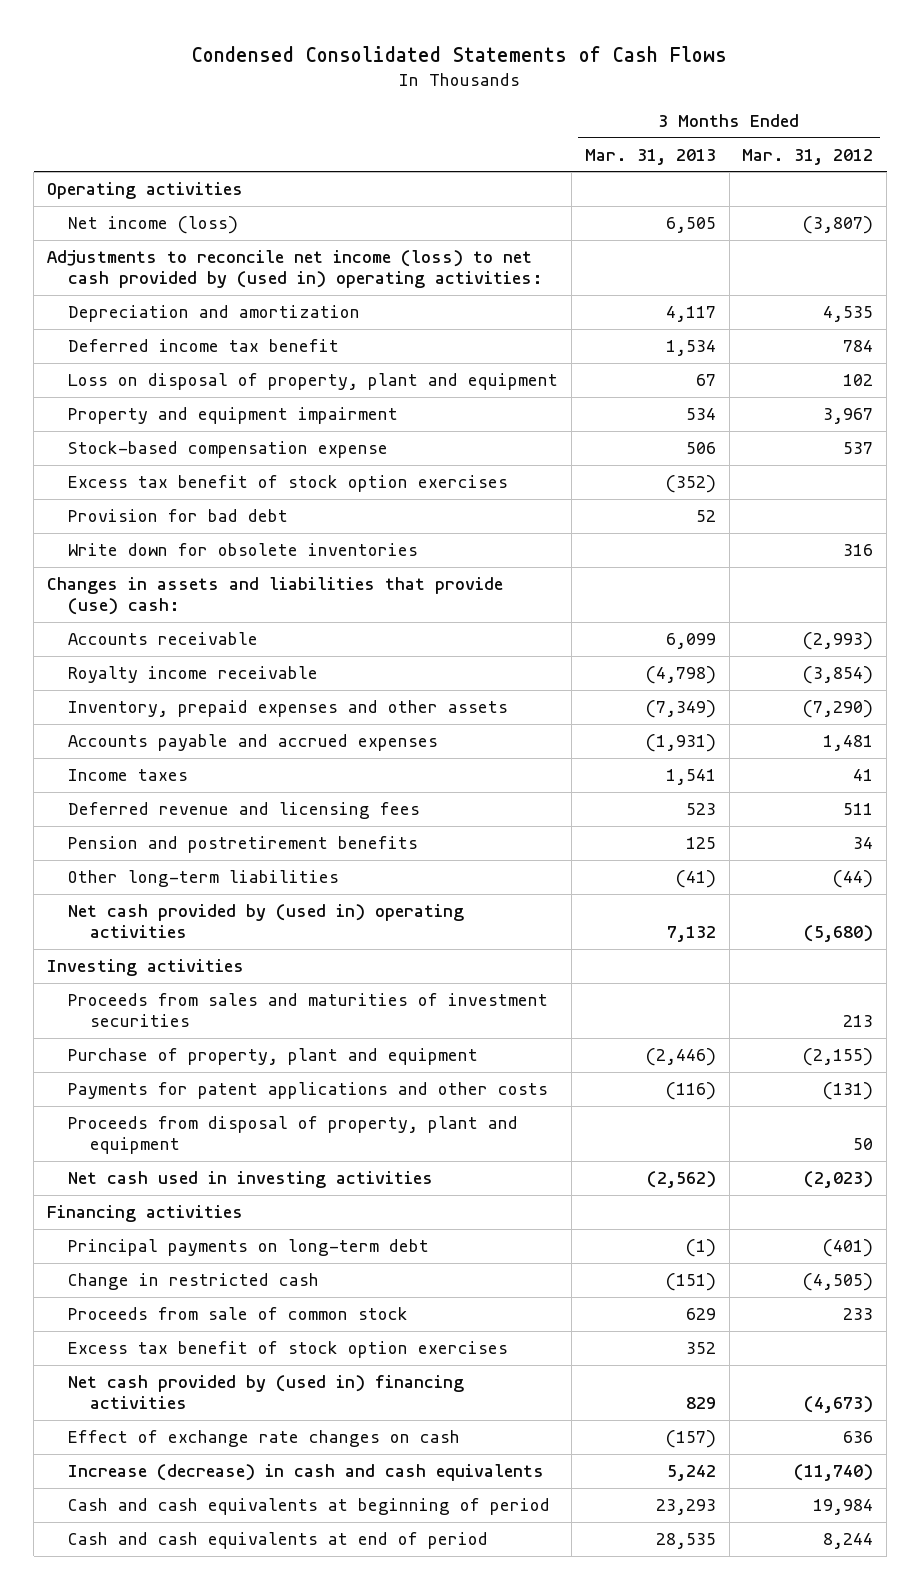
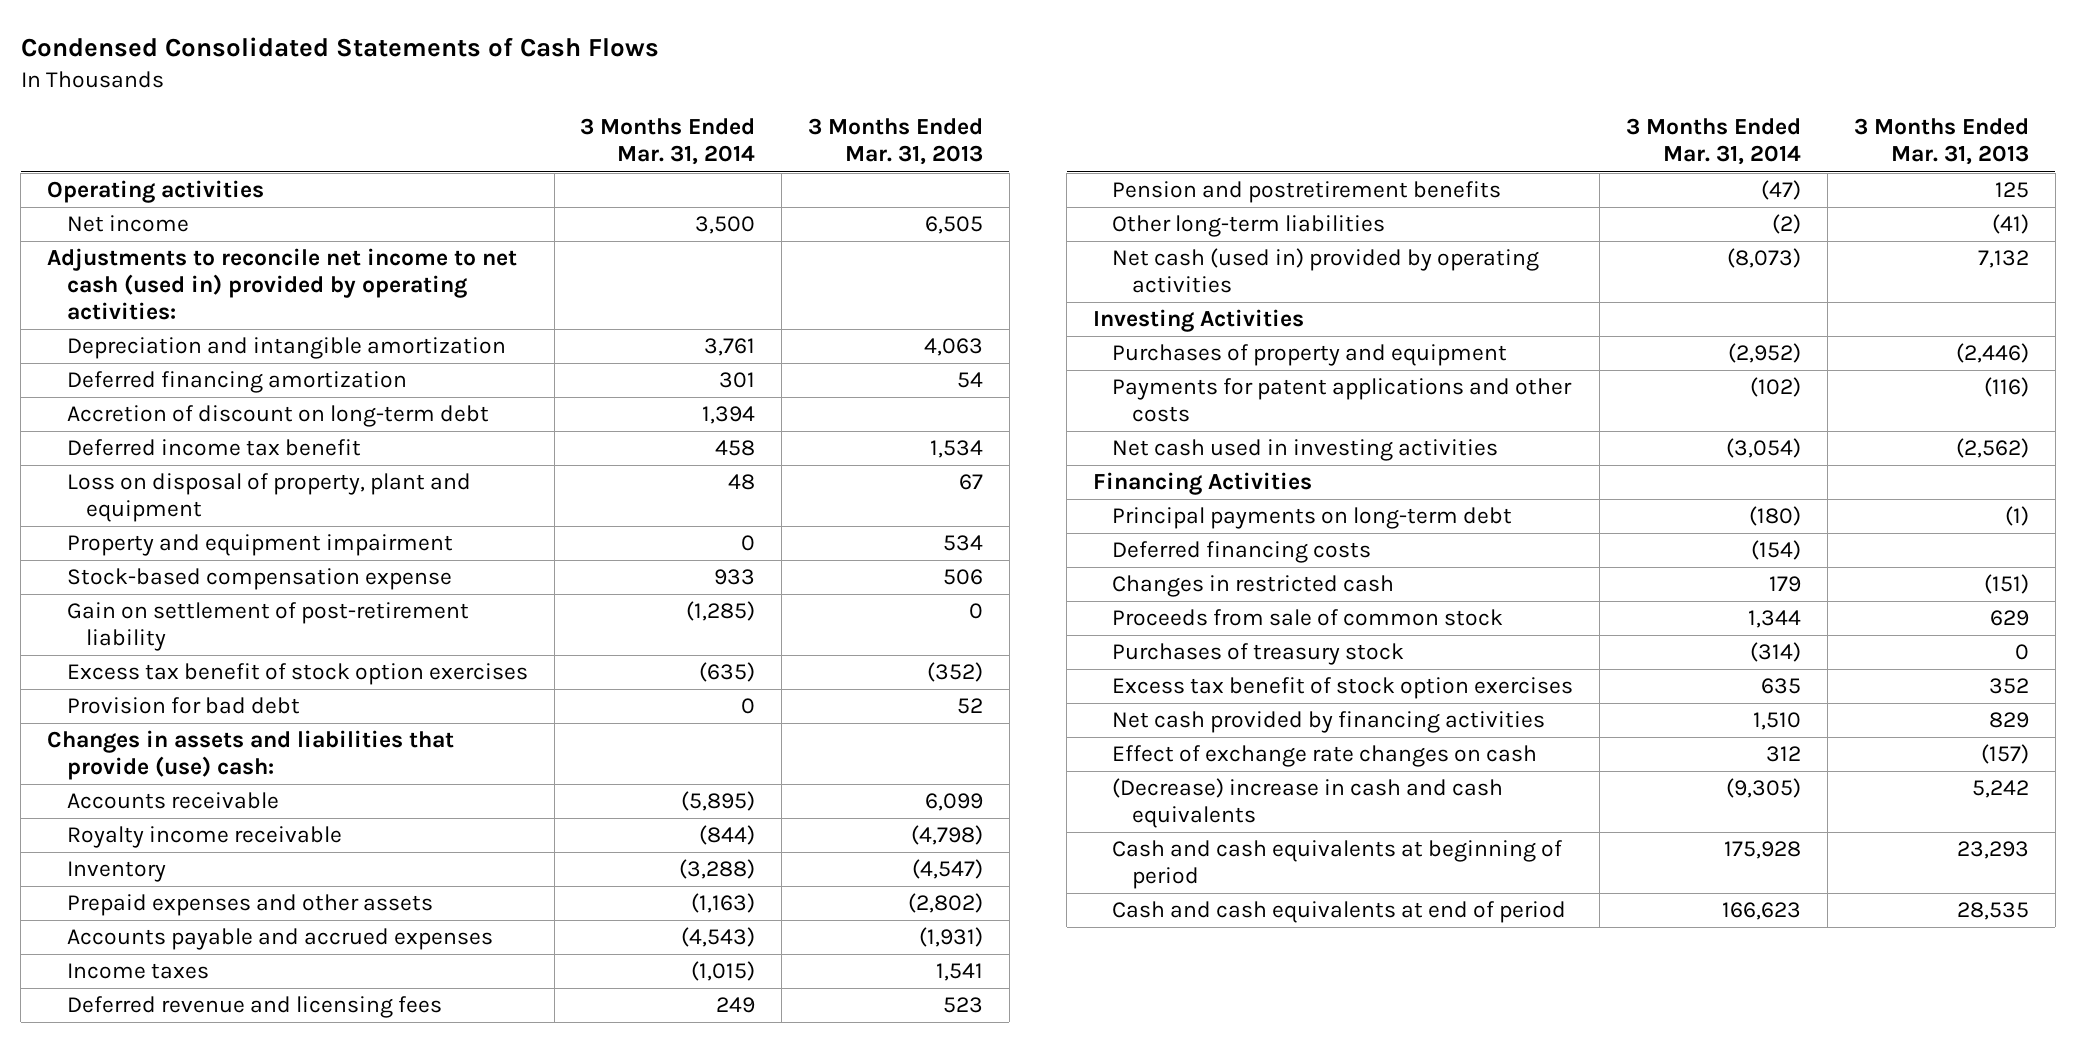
[742,148,874,165] Mar. 31, 2012 -> none
none -> [580,118,756,166] 3 Months Ended Mar. 31, 2014
[68,216,239,235] Net income (loss) -> [66,215,189,233] Net income
[47,250,544,289] Adjustments to reconcile net income (loss) to net cash provided by (used in) operating activities: -> [47,248,518,321] Adjustments to reconcile net income to net cash (used in) provided by operating activities:
[68,305,361,323] Depreciation and amortization -> [66,337,506,360] Depreciation and intangible amortization
[665,306,716,323] 4,117 -> [924,338,984,357] 4,063
none -> [66,371,407,394] Deferred financing amortization
none -> [66,405,489,428] Accretion of discount on long-term debt
none -> [66,602,469,652] Gain on settlement of post-retirement liability
[68,543,419,557] Write down for obsolete inventories -> none
none -> [66,861,166,883] Inventory
[68,700,509,718] Inventory, prepaid expenses and other assets -> [66,894,433,917] Prepaid expenses and other assets
[645,700,716,719] (7,349) -> [908,893,984,914] (2,802)
[68,993,549,1028] Proceeds from sales and maturities of investment securities -> none
[68,904,465,939] Net cash provided by (used in) operating activities -> [1112,248,1540,294] Net cash (used in) provided by operating activities
[47,959,245,977] Investing activities -> [1092,309,1304,333] Investing Activities
[68,1048,479,1066] Purchase of property, plant and equipment -> [1112,344,1508,367] Purchases of property and equipment
[68,1116,519,1155] Proceeds from disposal of property, plant and equipment -> none
[47,1205,244,1223] Financing activities -> [1092,472,1312,496] Financing Activities
none -> [1112,541,1372,564] Deferred financing costs
[68,1273,320,1291] Change in restricted cash -> [1112,575,1395,598] Changes in restricted cash
none -> [1112,643,1405,666] Purchases of treasury stock
[68,1375,465,1410] Net cash provided by (used in) financing activities -> [1112,711,1546,734] Net cash provided by financing activities
[68,1464,545,1482] Increase (decrease) in cash and cash equivalents -> [1112,778,1504,829] (Decrease) increase in cash and cash equivalents

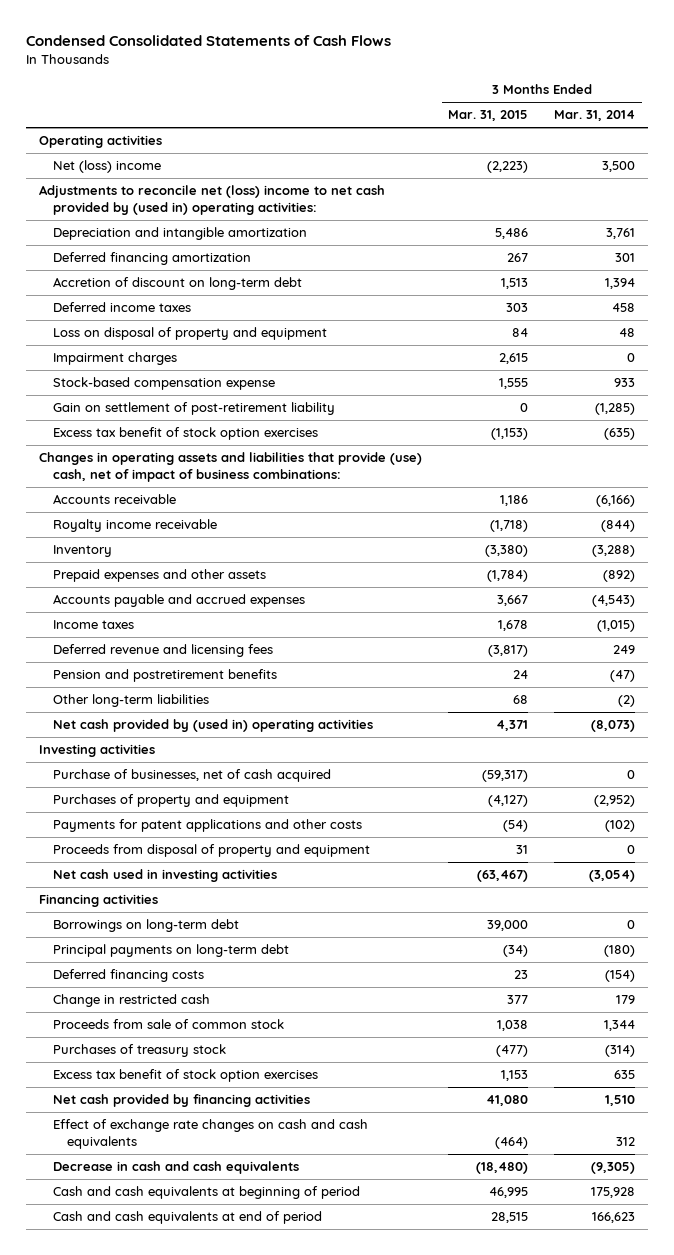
[808,118,984,166] 3 Months Ended Mar. 31, 2013 -> none
none -> [448,110,529,122] Mar. 31, 2015
[66,215,189,233] Net income -> [52,160,161,174] Net (loss) income
[47,248,518,321] Adjustments to reconcile net income to net cash (used in) provided by operating activities: -> [38,185,385,216] Adjustments to reconcile net (loss) income to net cash provided by (used in) operating activities:
[66,534,453,557] Property and equipment impairment -> none
[66,439,361,457] Deferred income tax benefit -> [52,302,191,313] Deferred income taxes
[66,473,471,523] Loss on disposal of property, plant and equipment -> [52,327,327,341] Loss on disposal of property and equipment
none -> [52,352,177,366] Impairment charges
[66,697,300,715] Provision for bad debt -> none
[47,730,455,781] Changes in assets and liabilities that provide (use) cash: -> [38,452,422,483] Changes in operating assets and liabilities that provide (use) cash, net of impact of business combinations:
[681,791,756,812] (5,895) -> [596,495,636,508] (6,166)
[691,893,756,914] (1,163) -> [603,570,636,583] (892)
[1112,248,1540,294] Net cash (used in) provided by operating activities -> [52,719,373,733] Net cash provided by (used in) operating activities
[1092,309,1304,333] Investing Activities -> [38,744,155,758] Investing activities
none -> [52,769,331,783] Purchase of businesses, net of cash acquired
none -> [52,844,370,858] Proceeds from disposal of property and equipment
[1092,472,1312,496] Financing Activities -> [38,894,158,908] Financing activities
none -> [52,919,239,933] Borrowings on long-term debt
[1112,575,1395,598] Changes in restricted cash -> [52,994,210,1008] Change in restricted cash
[1112,745,1538,768] Effect of exchange rate changes on cash -> [52,1119,368,1150] Effect of exchange rate changes on cash and cash equivalents
[1112,778,1504,829] (Decrease) increase in cash and cash equivalents -> [52,1161,299,1175] Decrease in cash and cash equivalents

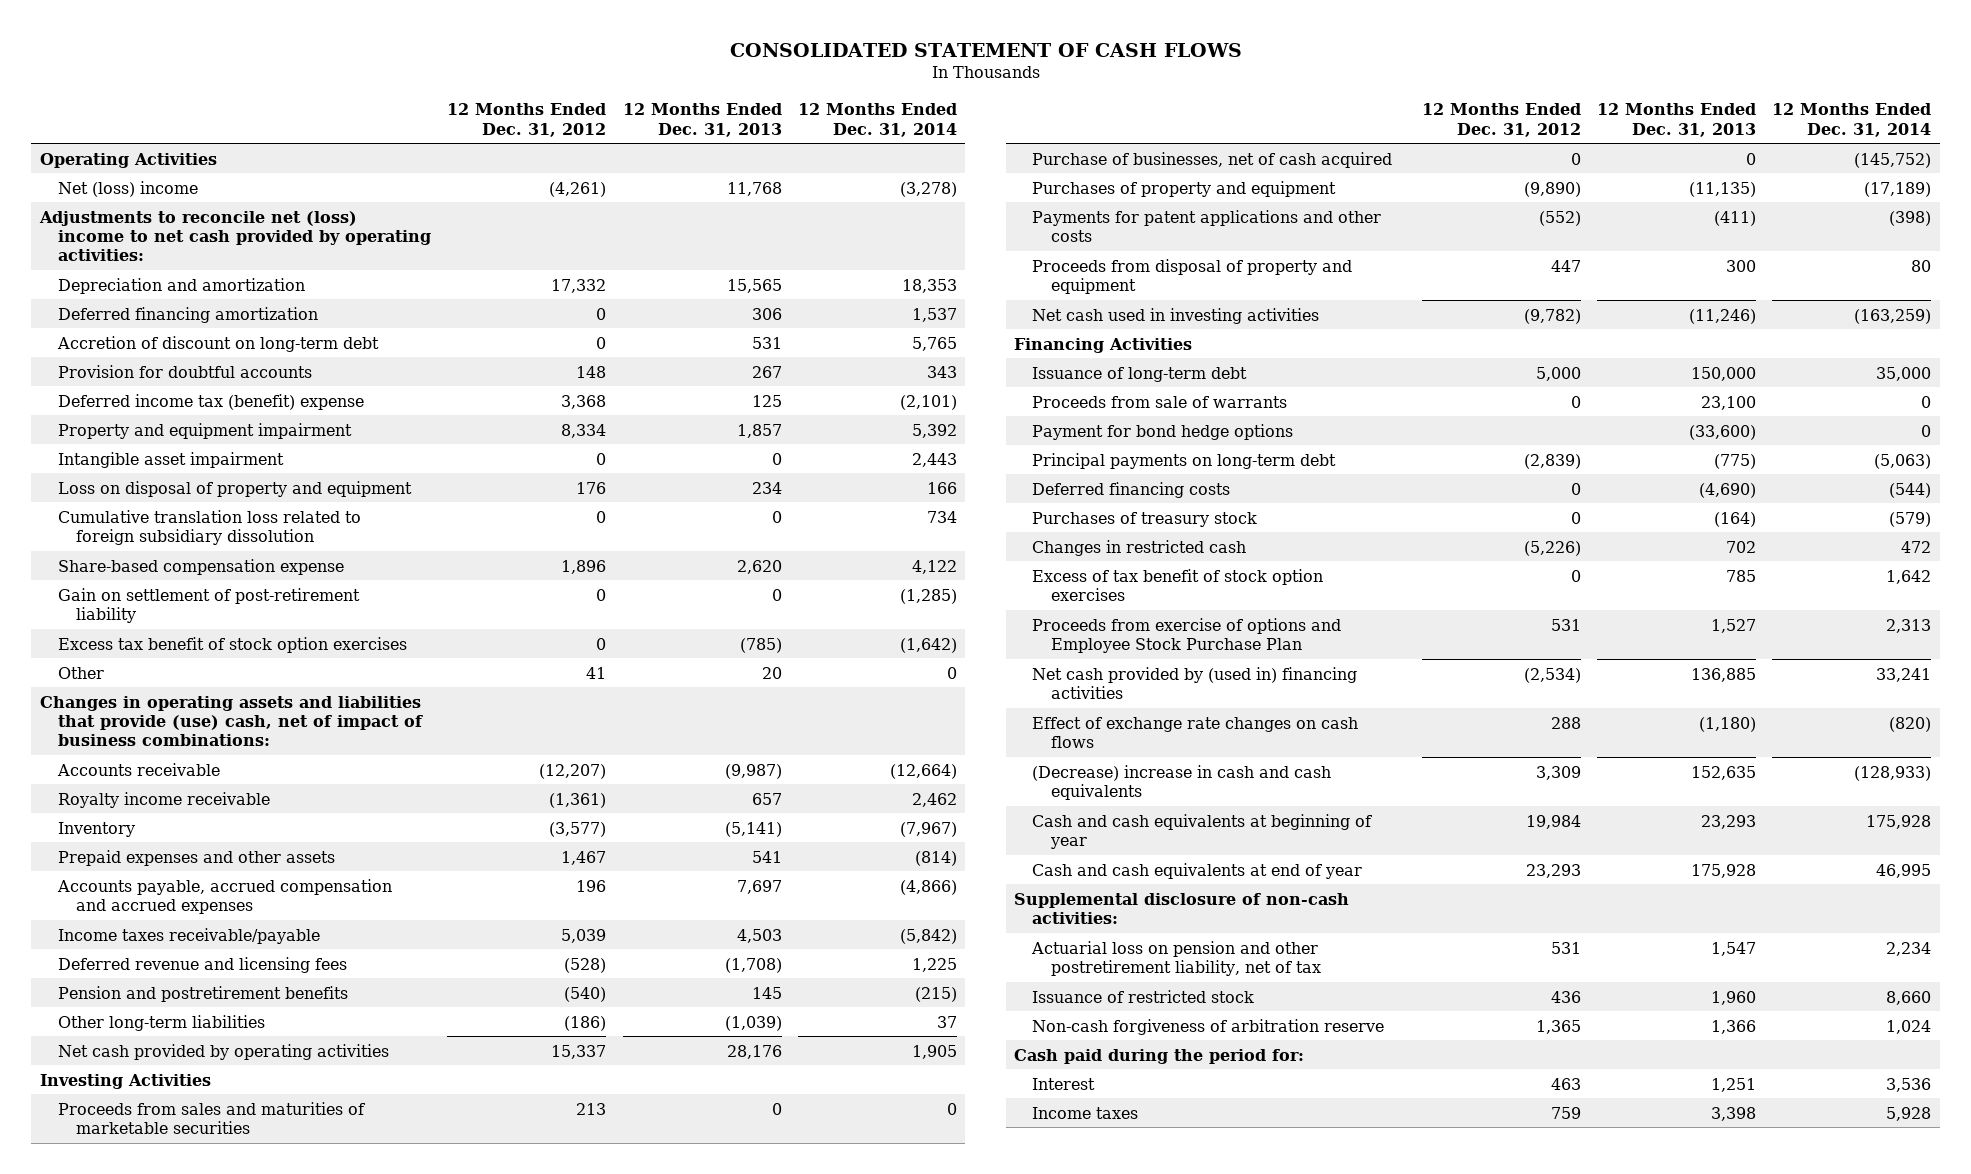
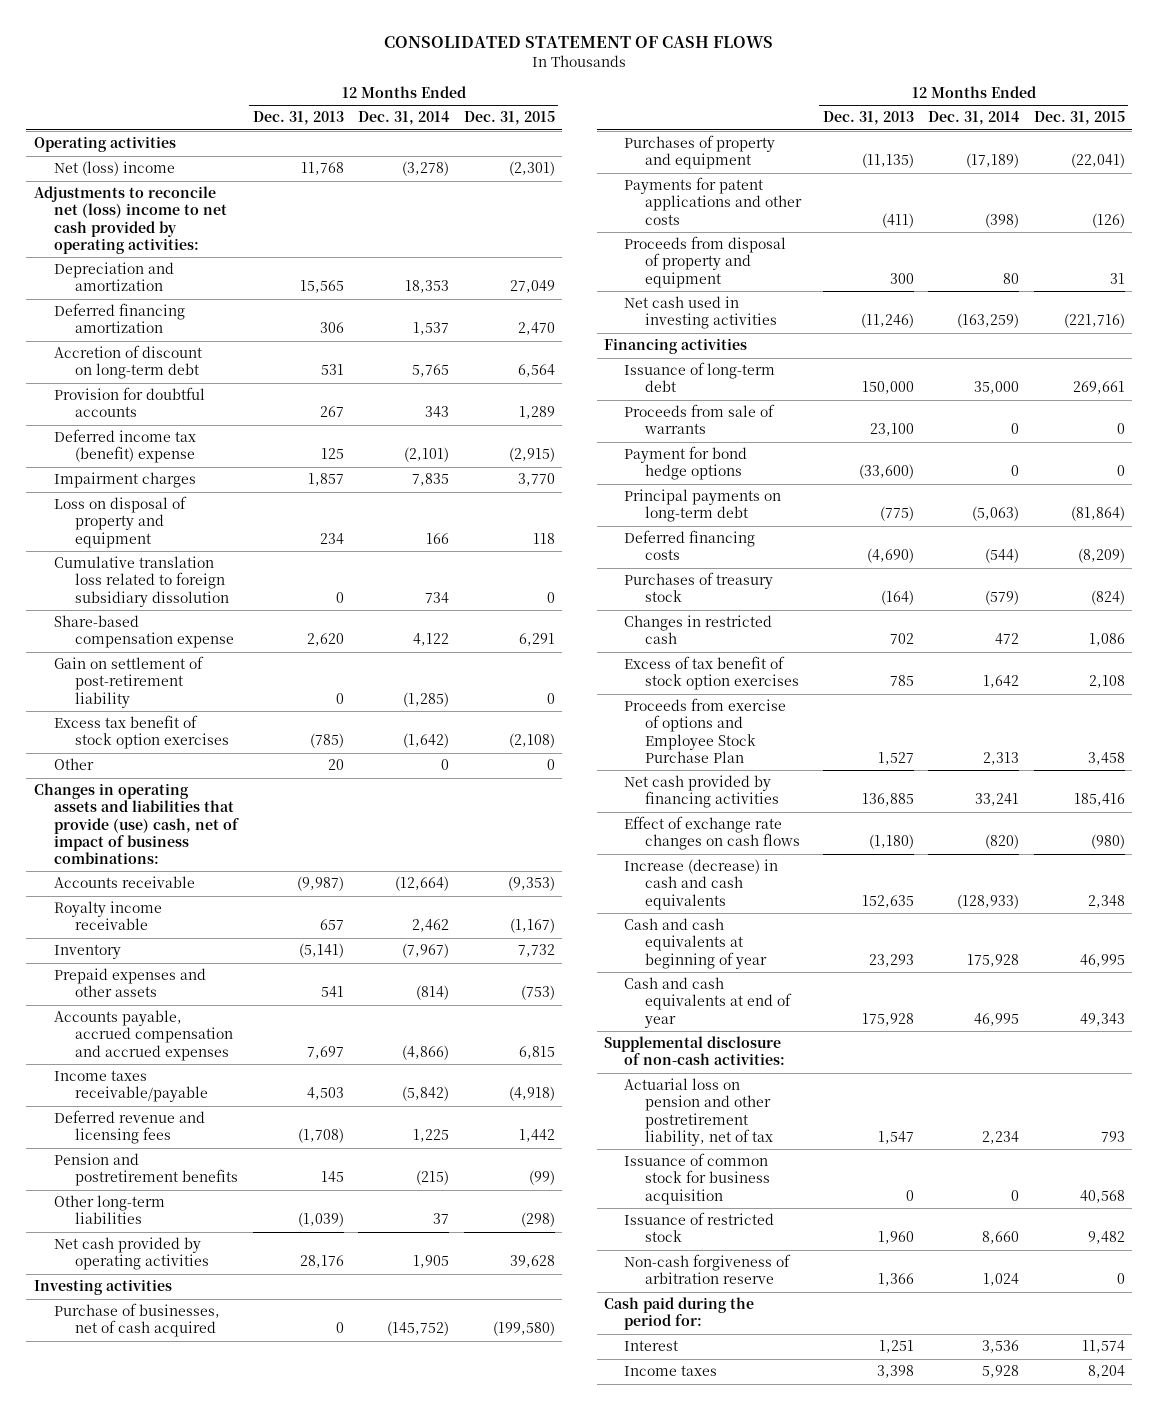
[447,103,607,137] 12 Months Ended Dec. 31, 2012 -> none
none -> [463,111,555,126] Dec. 31, 2015
[39,152,217,168] Operating Activities -> [33,136,176,153] Operating activities
[58,422,353,439] Property and equipment impairment -> none
[58,451,285,468] Intangible asset impairment -> [54,472,197,489] Impairment charges
[771,452,782,465] 0 -> [307,473,344,487] 1,857
[912,452,958,467] 2,443 -> [412,473,450,487] 7,835
[58,1101,366,1134] Proceeds from sales and maturities of marketable securities -> none
[39,1073,211,1089] Investing Activities -> [33,1279,172,1296] Investing activities
[1013,337,1192,353] Financing Activities -> [603,338,747,355] Financing activities
[1032,666,1358,699] Net cash provided by (used in) financing activities -> [624,775,779,809] Net cash provided by financing activities
[1032,764,1332,800] (Decrease) increase in cash and cash equivalents -> [624,859,779,910] Increase (decrease) in cash and cash equivalents
none -> [624,1153,770,1205] Issuance of common stock for business acquisition

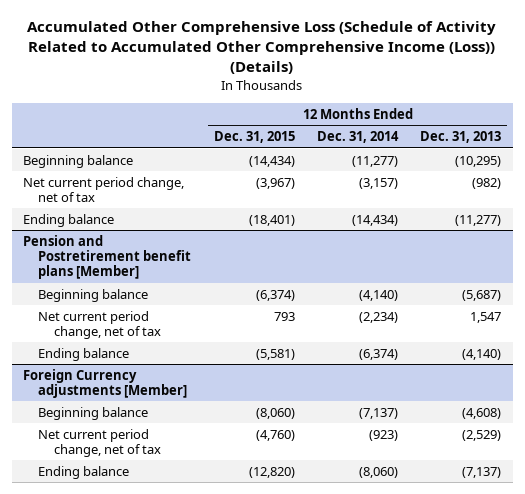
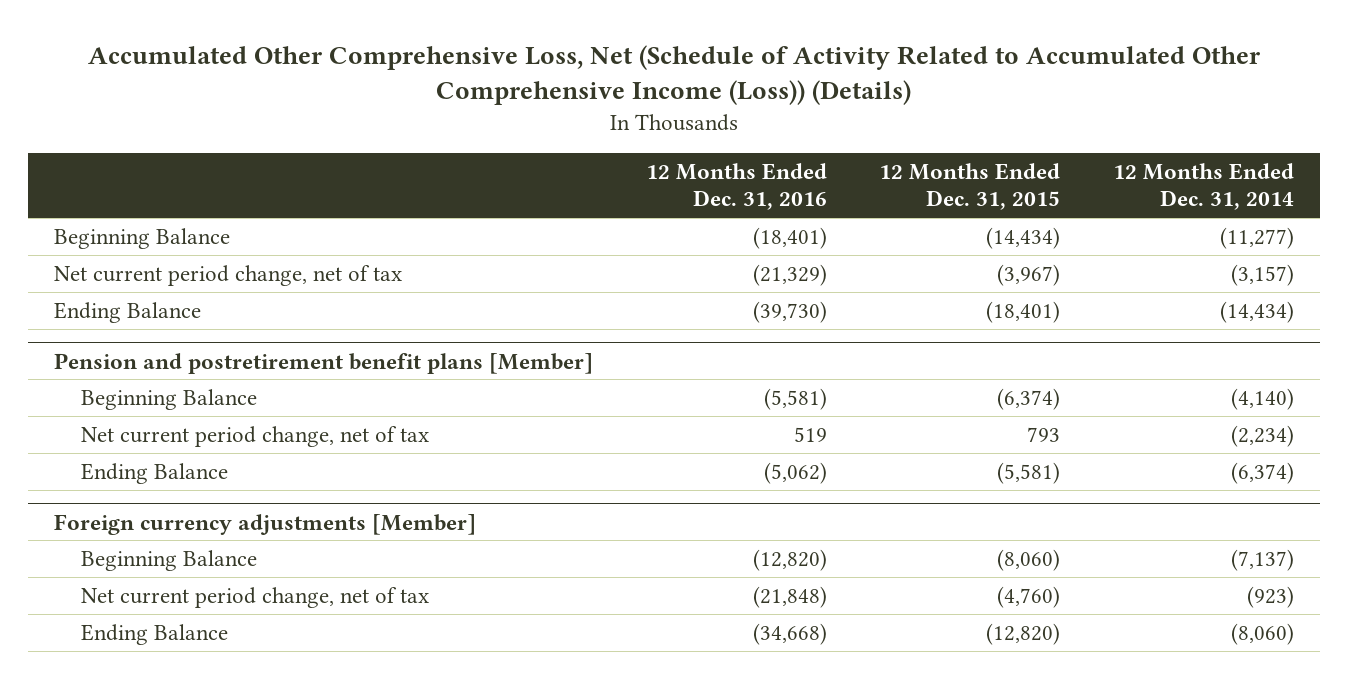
[27,21,497,75] Accumulated Other Comprehensive Loss (Schedule of Activity Related to Accumulated Other Comprehensive Income (Loss)) (Details) -> [88,44,1262,106] Accumulated Other Comprehensive Loss, Net (Schedule of Activity Related to Accumulated Other Comprehensive Income (Loss)) (Details)
[420,131,502,144] Dec. 31, 2013 -> none
none -> [645,162,827,211] 12 Months Ended Dec. 31, 2016
[23,154,134,168] Beginning balance -> [54,227,231,249] Beginning Balance
[23,213,115,227] Ending balance -> [54,301,202,323] Ending Balance
[23,234,192,280] Pension and Postretirement benefit plans [Member] -> [54,352,594,374] Pension and postretirement benefit plans [Member]
[38,288,149,302] Beginning balance -> [81,388,258,410] Beginning Balance
[38,347,130,361] Ending balance -> [81,462,229,484] Ending Balance
[23,368,188,398] Foreign Currency adjustments [Member] -> [54,513,477,535] Foreign currency adjustments [Member]
[38,406,149,420] Beginning balance -> [81,549,258,571] Beginning Balance
[38,465,130,479] Ending balance -> [81,623,229,645] Ending Balance

